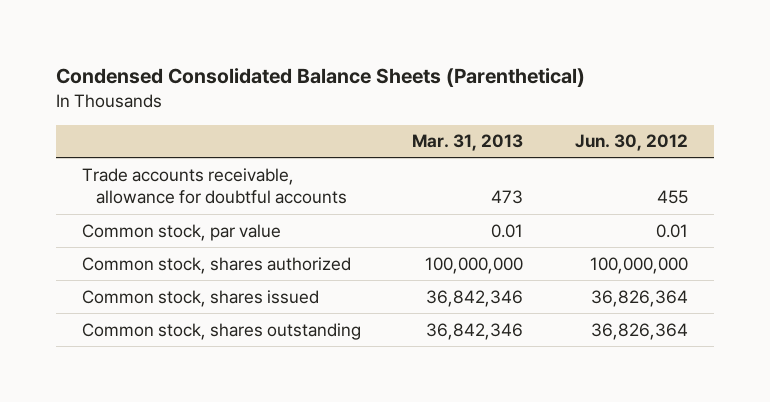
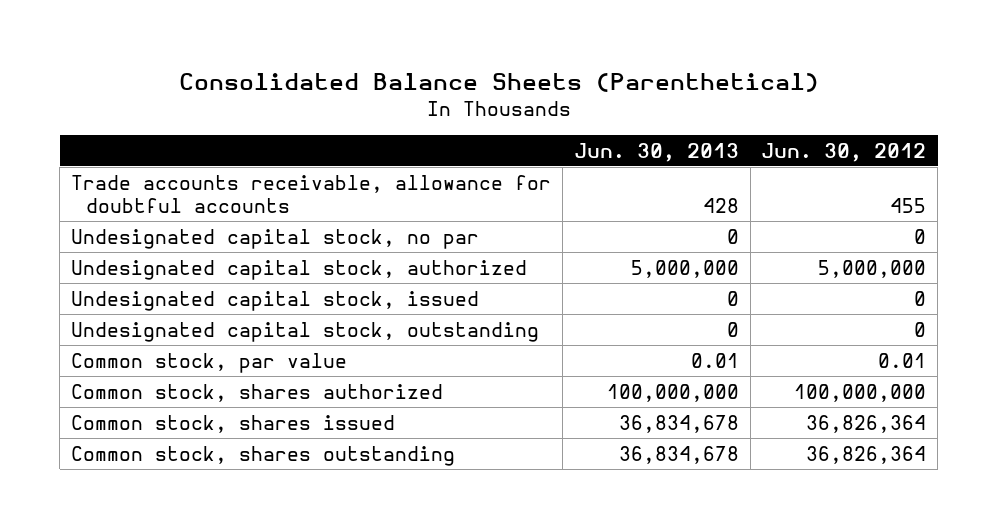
[55,68,585,88] Condensed Consolidated Balance Sheets (Parenthetical) -> [178,72,819,92] Consolidated Balance Sheets (Parenthetical)
[412,134,524,152] Mar. 31, 2013 -> none
none -> [573,142,739,162] Jun. 30, 2013
none -> [71,228,480,249] Undesignated capital stock, no par
none -> [71,259,528,280] Undesignated capital stock, authorized
none -> [71,290,480,311] Undesignated capital stock, issued
none -> [71,321,540,342] Undesignated capital stock, outstanding

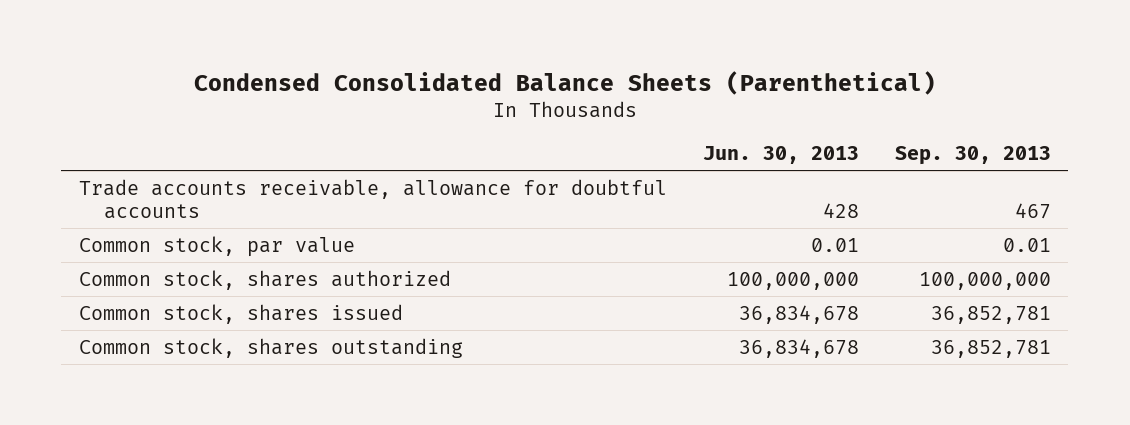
[178,72,819,92] Consolidated Balance Sheets (Parenthetical) -> [193,71,936,96] Condensed Consolidated Balance Sheets (Parenthetical)
[761,142,927,162] Jun. 30, 2012 -> none
none -> [894,146,1051,166] Sep. 30, 2013
[71,228,480,249] Undesignated capital stock, no par -> none
[71,259,528,280] Undesignated capital stock, authorized -> none
[71,290,480,311] Undesignated capital stock, issued -> none
[71,321,540,342] Undesignated capital stock, outstanding -> none

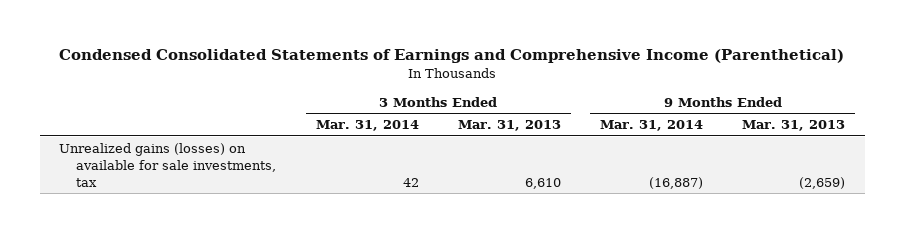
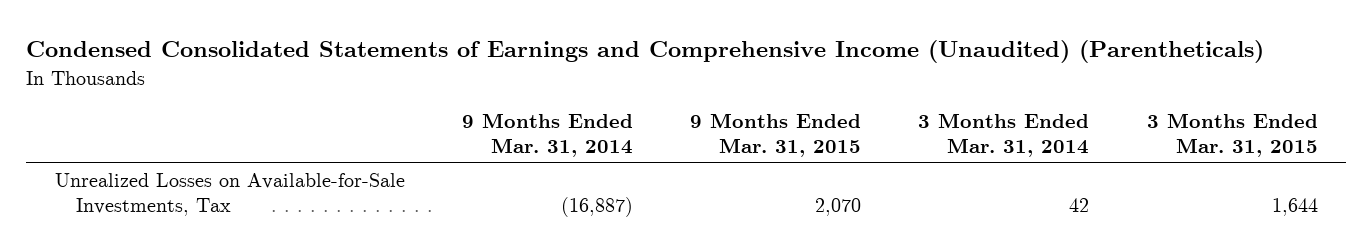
[59,49,845,64] Condensed Consolidated Statements of Earnings and Comprehensive Income (Parenthetical) -> [26,40,1265,64] Condensed Consolidated Statements of Earnings and Comprehensive Income (Unaudited) (Parentheticals)
[457,120,561,132] Mar. 31, 2013 -> none
[742,120,846,132] Mar. 31, 2013 -> none
none -> [690,113,862,158] 9 Months Ended Mar. 31, 2015
none -> [1146,113,1318,158] 3 Months Ended Mar. 31, 2015
[59,142,277,187] Unrealized gains (losses) on available for sale investments, tax -> [54,173,405,217] Unrealized Losses on Available-for-Sale Investments, Tax

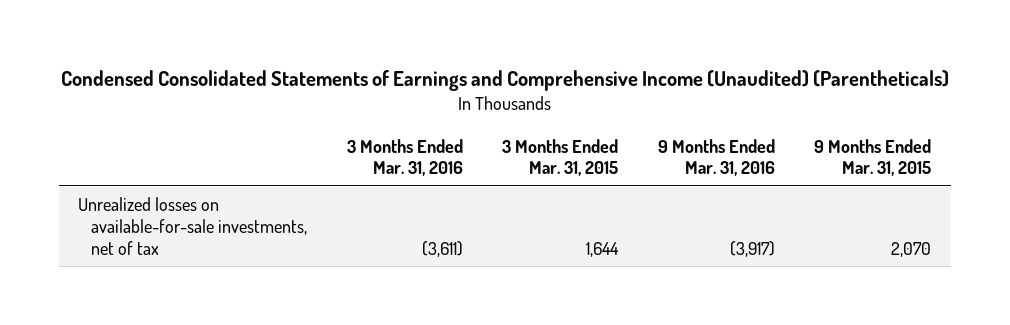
[461,113,633,158] 9 Months Ended Mar. 31, 2014 -> none
[918,113,1090,158] 3 Months Ended Mar. 31, 2014 -> none
none -> [346,138,463,177] 3 Months Ended Mar. 31, 2016
none -> [657,138,775,177] 9 Months Ended Mar. 31, 2016
[54,173,405,217] Unrealized Losses on Available-for-Sale Investments, Tax -> [78,197,308,255] Unrealized losses on available-for-sale investments, net of tax

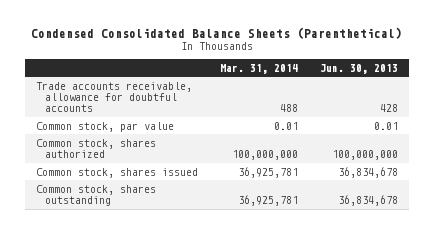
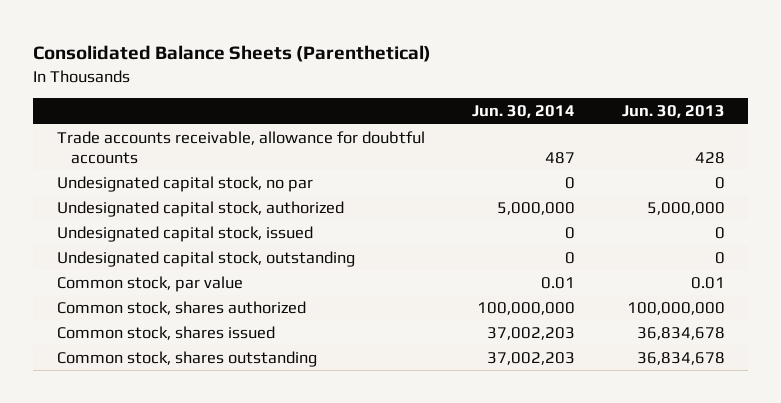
[31,27,403,40] Condensed Consolidated Balance Sheets (Parenthetical) -> [33,45,432,63] Consolidated Balance Sheets (Parenthetical)
[220,63,299,74] Mar. 31, 2014 -> none
none -> [471,105,575,119] Jun. 30, 2014
none -> [56,176,313,193] Undesignated capital stock, no par
none -> [56,201,344,218] Undesignated capital stock, authorized
none -> [56,226,313,243] Undesignated capital stock, issued
none -> [56,251,355,268] Undesignated capital stock, outstanding

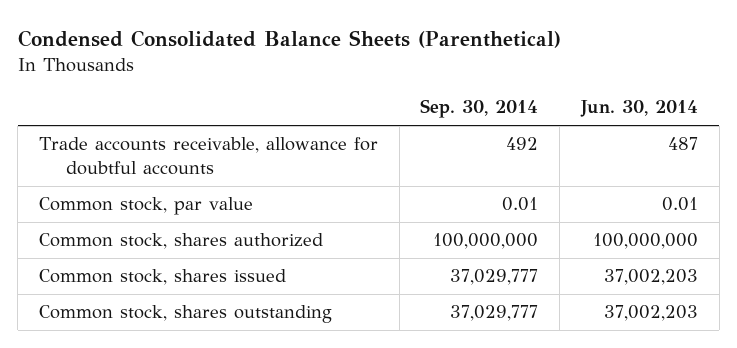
[33,45,432,63] Consolidated Balance Sheets (Parenthetical) -> [17,30,561,49] Condensed Consolidated Balance Sheets (Parenthetical)
[621,105,725,119] Jun. 30, 2013 -> none
none -> [420,99,539,119] Sep. 30, 2014
[56,176,313,193] Undesignated capital stock, no par -> none
[56,201,344,218] Undesignated capital stock, authorized -> none
[56,226,313,243] Undesignated capital stock, issued -> none
[56,251,355,268] Undesignated capital stock, outstanding -> none

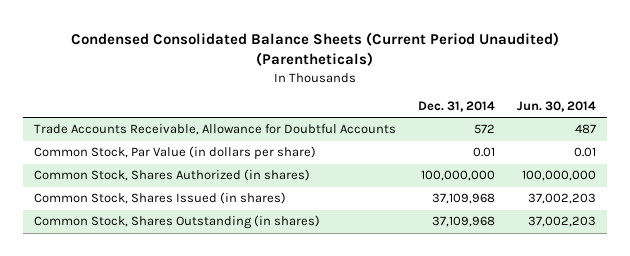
[17,30,561,49] Condensed Consolidated Balance Sheets (Parenthetical) -> [71,31,560,66] Condensed Consolidated Balance Sheets (Current Period Unaudited) (Parentheticals)
[420,99,539,119] Sep. 30, 2014 -> none
none -> [418,101,496,113] Dec. 31, 2014
[38,137,378,176] Trade accounts receivable, allowance for doubtful accounts -> [34,124,397,136] Trade Accounts Receivable, Allowance for Doubtful Accounts
[38,197,253,216] Common stock, par value -> [34,146,317,161] Common Stock, Par Value (in dollars per share)
[38,233,323,250] Common stock, shares authorized -> [34,169,311,182] Common Stock, Shares Authorized (in shares)
[38,269,286,286] Common stock, shares issued -> [34,192,287,205] Common Stock, Shares Issued (in shares)
[38,305,332,324] Common stock, shares outstanding -> [34,215,321,230] Common Stock, Shares Outstanding (in shares)

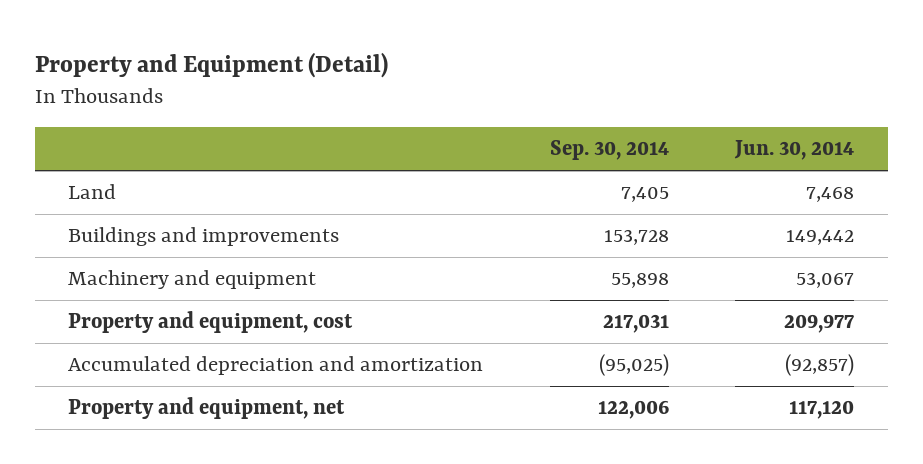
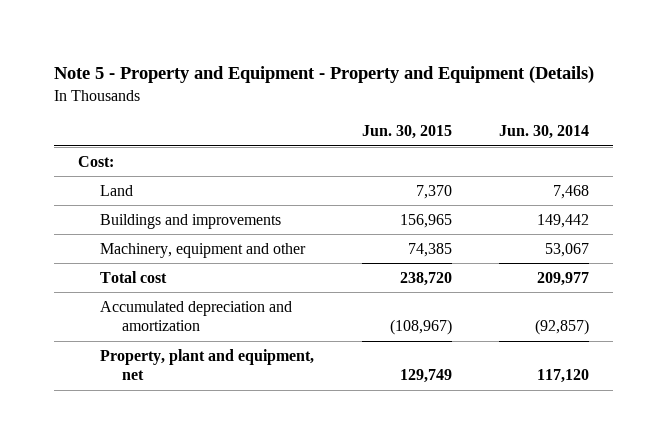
[34,51,388,78] Property and Equipment (Detail) -> [54,65,595,83] Note 5 - Property and Equipment - Property and Equipment (Details)
[549,140,669,161] Sep. 30, 2014 -> none
none -> [361,125,452,140] Jun. 30, 2015
none -> [77,155,114,167] Cost:
[68,270,317,290] Machinery and equipment -> [99,242,306,258] Machinery, equipment and other
[68,311,354,334] Property and equipment, cost -> [99,270,167,283] Total cost
[68,397,346,420] Property and equipment, net -> [99,348,314,381] Property, plant and equipment, net

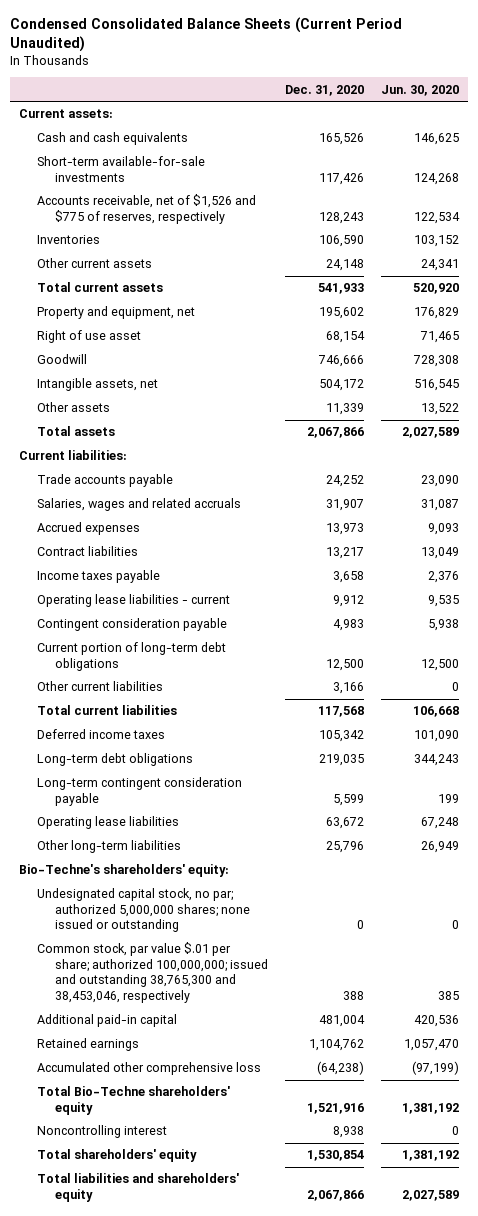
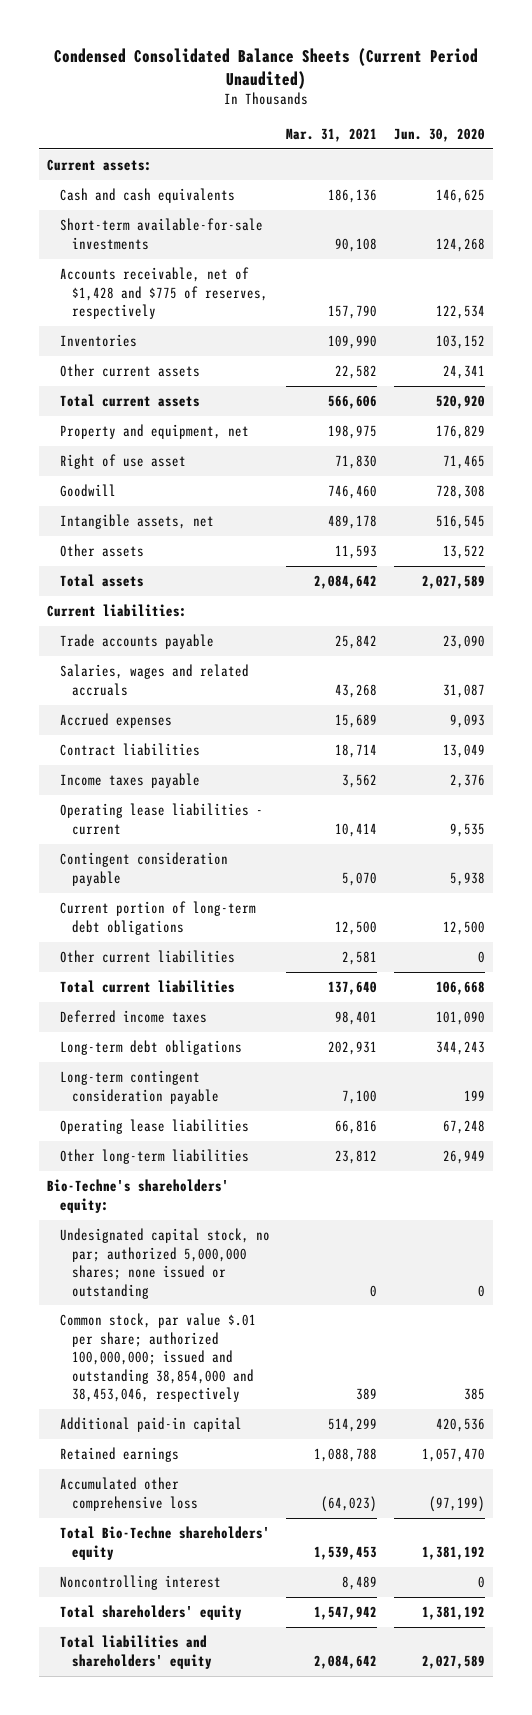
[285,84,365,96] Dec. 31, 2020 -> none
none -> [286,128,378,143] Mar. 31, 2021
[36,194,256,224] Accounts receivable, net of $1,526 and $775 of reserves, respectively -> [59,267,268,320] Accounts receivable, net of $1,428 and $775 of reserves, respectively
[36,942,269,1004] Common stock, par value $.01 per share; authorized 100,000,000; issued and outstanding 38,765,300 and 38,453,046, respectively -> [59,1313,256,1403] Common stock, par value $.01 per share; authorized 100,000,000; issued and outstanding 38,854,000 and 38,453,046, respectively

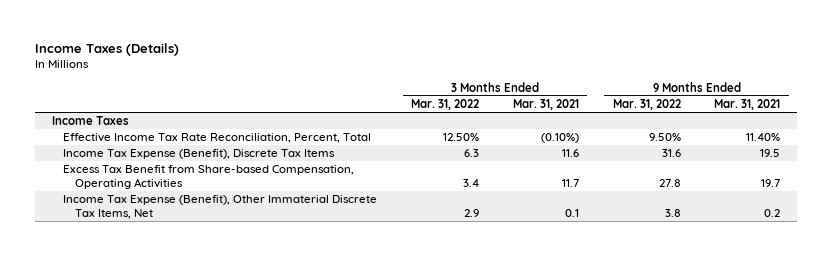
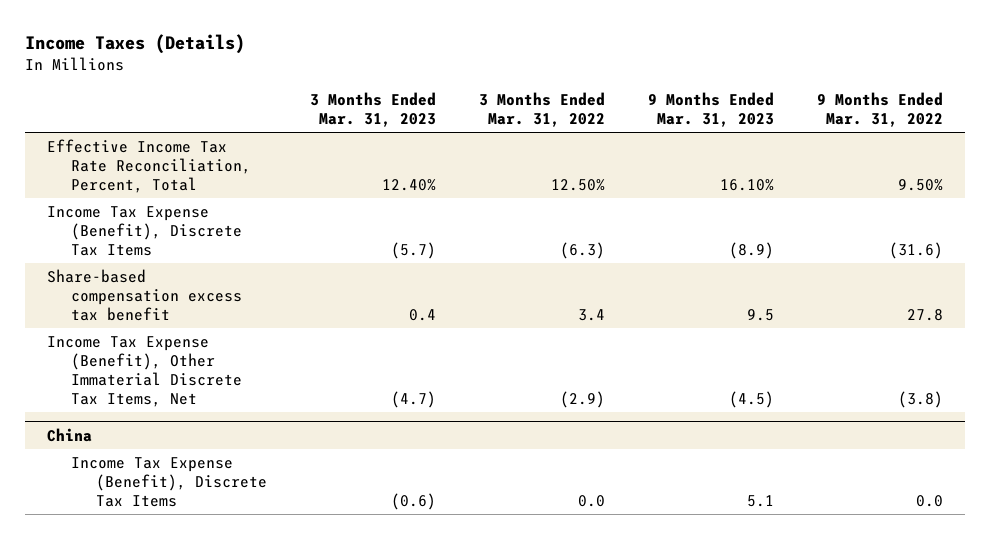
[512,99,579,111] Mar. 31, 2021 -> none
[714,99,781,111] Mar. 31, 2021 -> none
none -> [309,92,436,127] 3 Months Ended Mar. 31, 2023
none -> [647,92,774,127] 9 Months Ended Mar. 31, 2023
[51,116,129,126] Income Taxes -> none
[464,149,480,158] 6.3 -> [559,241,605,259] (6.3)
[661,149,681,158] 31.6 -> [889,241,944,259] (31.6)
[63,165,355,189] Excess Tax Benefit from Share-based Compensation, Operating Activities -> [46,269,243,321] Share-based compensation excess tax benefit
[464,208,480,217] 2.9 -> [559,390,605,408] (2.9)
[664,208,681,217] 3.8 -> [898,390,944,408] (3.8)
none -> [46,427,92,442] China
none -> [71,457,267,507] Income Tax Expense (Benefit), Discrete Tax Items

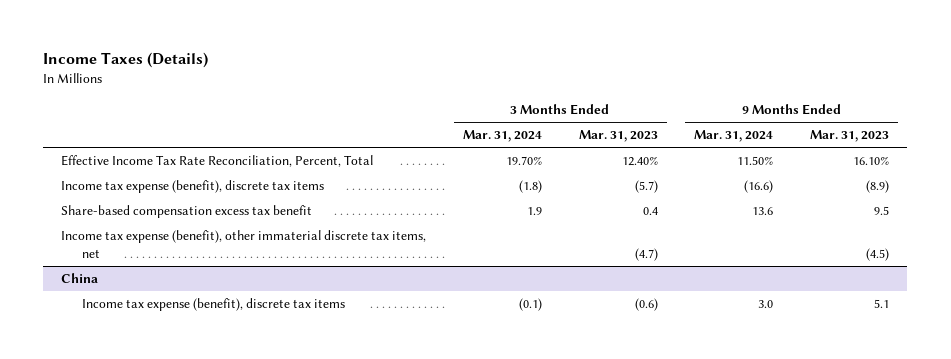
[478,92,605,127] 3 Months Ended Mar. 31, 2022 -> none
[817,92,944,127] 9 Months Ended Mar. 31, 2022 -> none
none -> [463,130,543,143] Mar. 31, 2024
none -> [694,130,774,143] Mar. 31, 2024
[46,206,243,256] Income Tax Expense (Benefit), Discrete Tax Items -> [61,180,325,194] Income tax expense (benefit), discrete tax items
[46,336,243,407] Income Tax Expense (Benefit), Other Immaterial Discrete Tax Items, Net -> [61,230,427,258] Income tax expense (benefit), other immaterial discrete tax items, net
[71,457,267,507] Income Tax Expense (Benefit), Discrete Tax Items -> [82,298,346,312] Income tax expense (benefit), discrete tax items

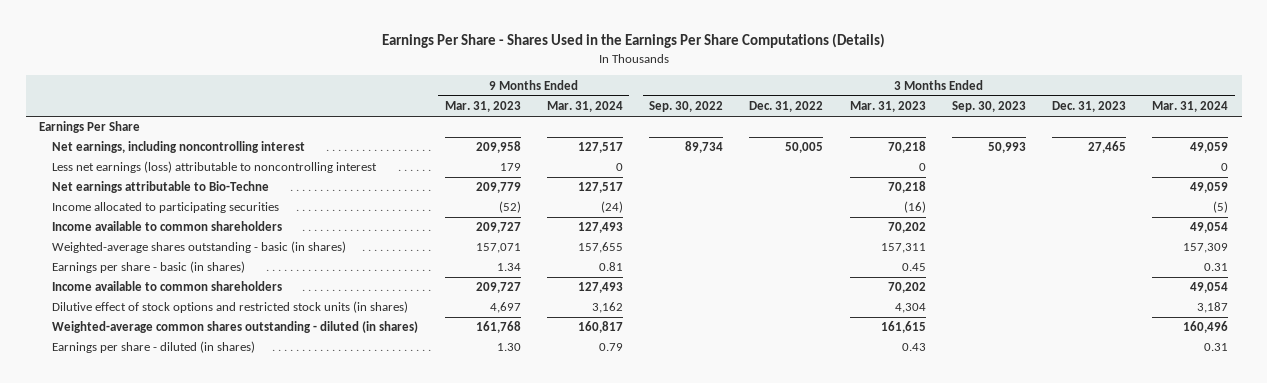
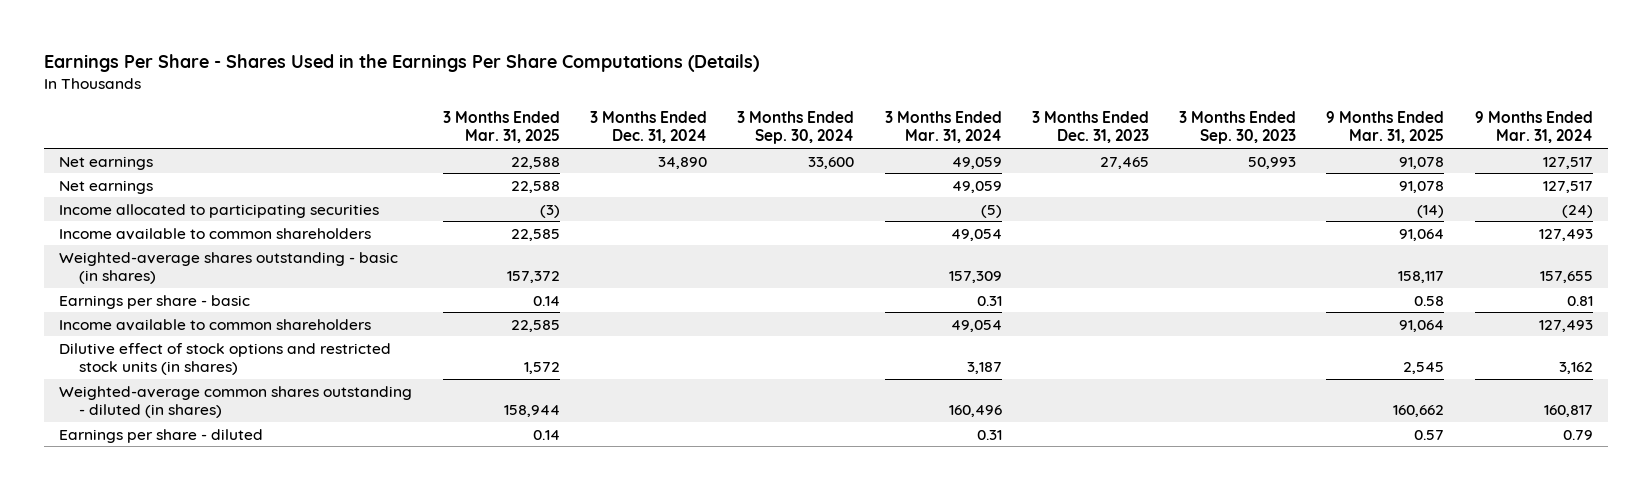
[444,101,521,113] Mar. 31, 2023 -> none
[649,101,724,113] Sep. 30, 2022 -> none
[749,101,824,113] Dec. 31, 2022 -> none
[849,101,926,113] Mar. 31, 2023 -> none
none -> [442,110,560,144] 3 Months Ended Mar. 31, 2025
none -> [589,110,707,144] 3 Months Ended Dec. 31, 2024
none -> [737,110,855,145] 3 Months Ended Sep. 30, 2024
none -> [1326,110,1445,144] 9 Months Ended Mar. 31, 2025
[38,121,140,134] Earnings Per Share -> none
[52,161,378,174] Less net earnings (loss) attributable to noncontrolling interest -> none
[52,141,306,154] Net earnings, including noncontrolling interest -> [59,155,154,170] Net earnings
[52,181,270,194] Net earnings attributable to Bio-Techne -> [59,179,154,194] Net earnings
[52,261,246,274] Earnings per share - basic (in shares) -> [59,294,251,309] Earnings per share - basic
[52,341,256,354] Earnings per share - diluted (in shares) -> [59,428,264,443] Earnings per share - diluted

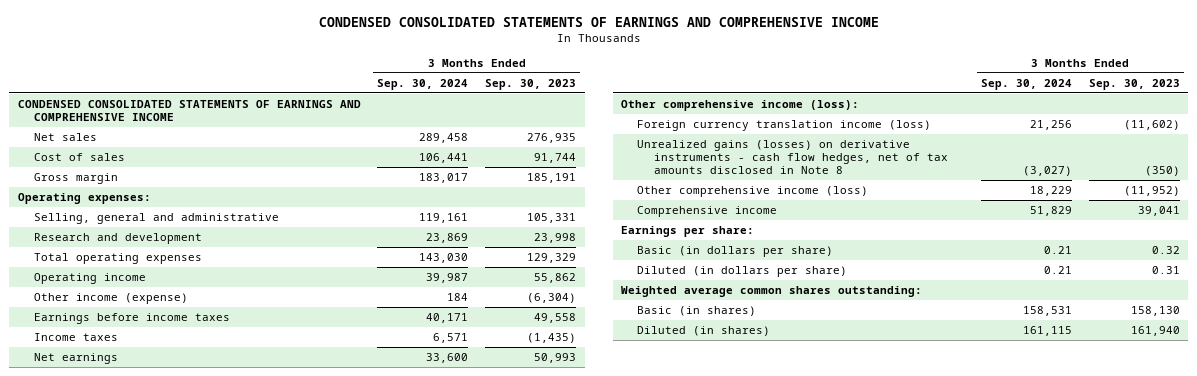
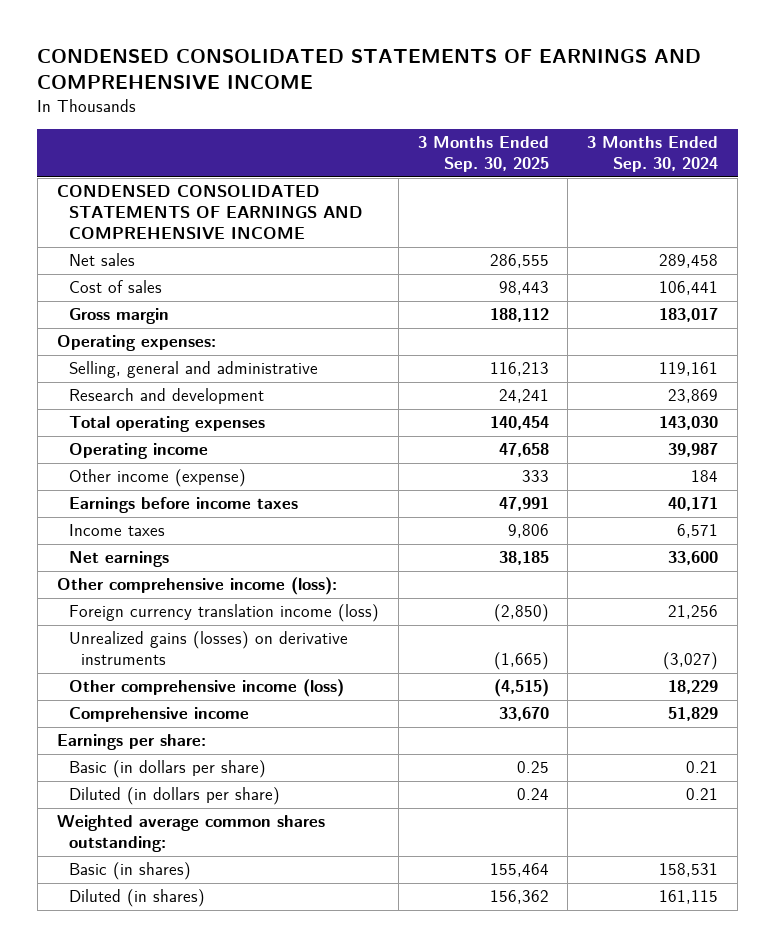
[485,78,577,90] Sep. 30, 2023 -> none
none -> [417,136,549,173] 3 Months Ended Sep. 30, 2025
[637,139,948,174] Unrealized gains (losses) on derivative instruments - cash flow hedges, net of tax amounts disclosed in Note 8 -> [68,631,348,666] Unrealized gains (losses) on derivative instruments

